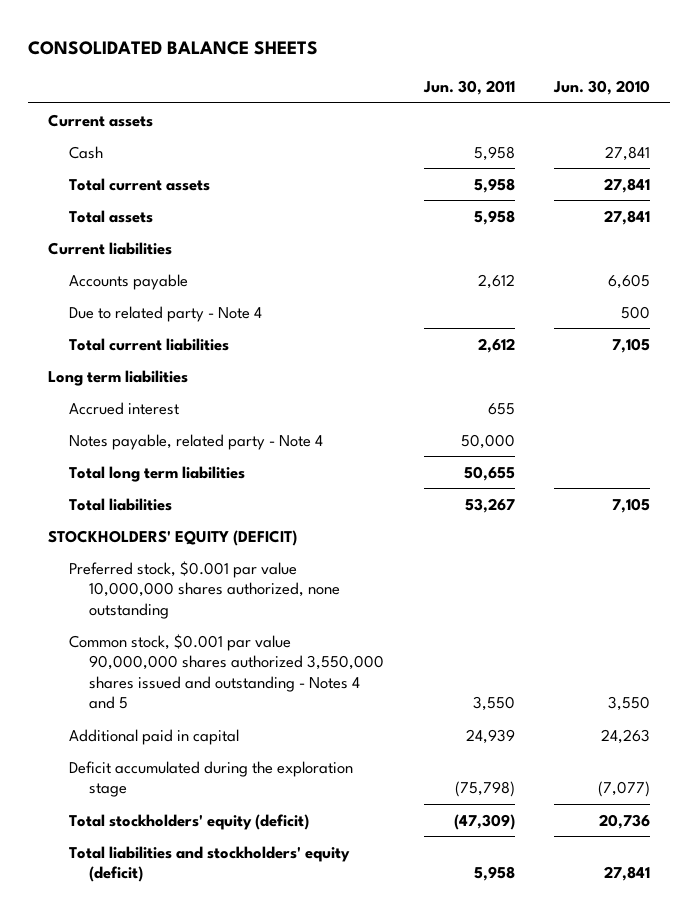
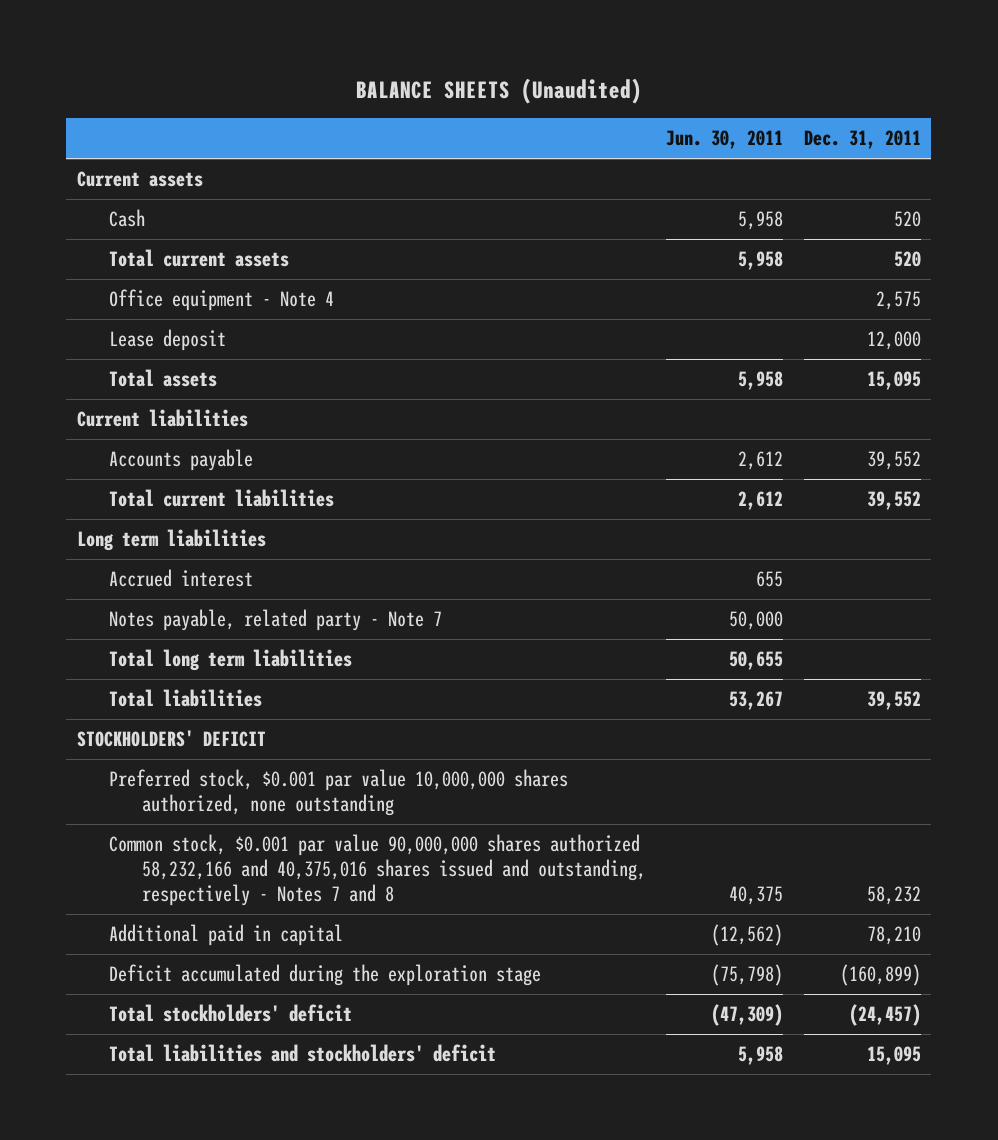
[28,41,319,56] CONSOLIDATED BALANCE SHEETS -> [355,77,642,104] BALANCE SHEETS (Unaudited)
[553,80,651,96] Jun. 30, 2010 -> none
none -> [803,130,921,150] Dec. 31, 2011
none -> [109,289,335,312] Office equipment - Note 4
none -> [109,329,227,352] Lease deposit
[68,305,262,322] Due to related party - Note 4 -> none
[68,433,323,450] Notes payable, related party - Note 4 -> [109,609,443,632] Notes payable, related party - Note 7
[48,529,298,546] STOCKHOLDERS' EQUITY (DEFICIT) -> [76,730,266,748] STOCKHOLDERS' DEFICIT
[68,633,384,710] Common stock, $0.001 par value 90,000,000 shares authorized 3,550,000 shares issued and outstanding - Notes 4 and 5 -> [109,834,646,907] Common stock, $0.001 par value 90,000,000 shares authorized 58,232,166 and 40,375,016 shares issued and outstanding, respectively - Notes 7 and 8
[472,696,515,712] 3,550 -> [729,886,784,906] 40,375
[465,728,515,744] 24,939 -> [711,924,784,947] (12,562)
[68,813,309,830] Total stockholders' equity (deficit) -> [109,1004,353,1023] Total stockholders' deficit
[68,845,350,883] Total liabilities and stockholders' equity (deficit) -> [109,1044,497,1063] Total liabilities and stockholders' deficit

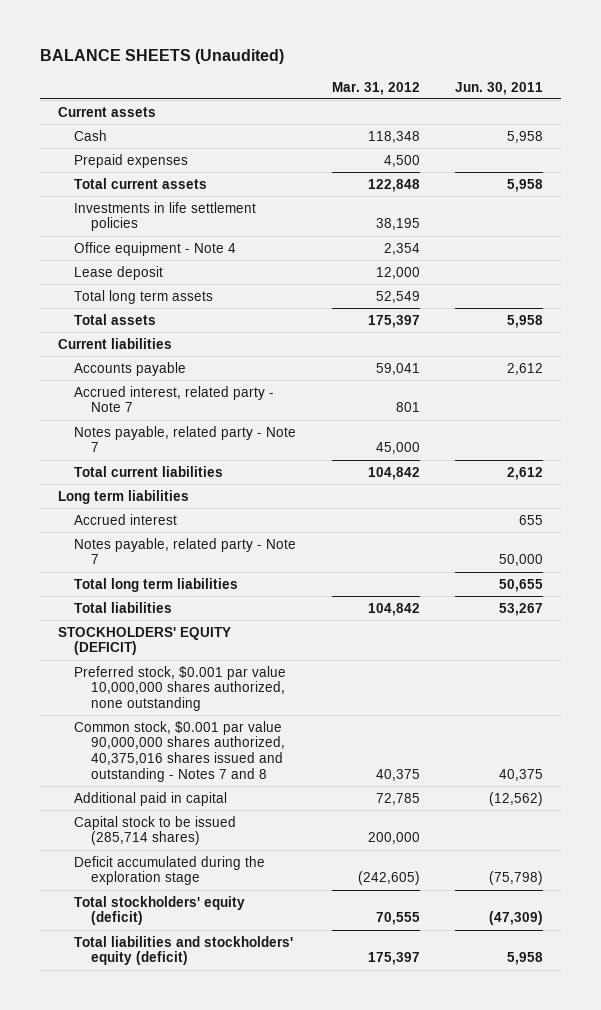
[803,130,921,150] Dec. 31, 2011 -> none
none -> [331,81,420,95] Mar. 31, 2012
none -> [74,153,189,168] Prepaid expenses
none -> [74,201,257,232] Investments in life settlement policies
none -> [74,289,214,304] Total long term assets
none -> [74,385,275,413] Accrued interest, related party - Note 7
none -> [74,425,297,453] Notes payable, related party - Note 7
[76,730,266,748] STOCKHOLDERS' DEFICIT -> [57,626,231,656] STOCKHOLDERS' EQUITY (DEFICIT)
[109,834,646,907] Common stock, $0.001 par value 90,000,000 shares authorized 58,232,166 and 40,375,016 shares issued and outstanding, respectively - Notes 7 and 8 -> [74,720,286,782] Common stock, $0.001 par value 90,000,000 shares authorized, 40,375,016 shares issued and outstanding - Notes 7 and 8
none -> [74,815,237,846] Capital stock to be issued (285,714 shares)
[109,1004,353,1023] Total stockholders' deficit -> [74,895,246,926] Total stockholders' equity (deficit)
[109,1044,497,1063] Total liabilities and stockholders' deficit -> [74,935,294,966] Total liabilities and stockholders' equity (deficit)

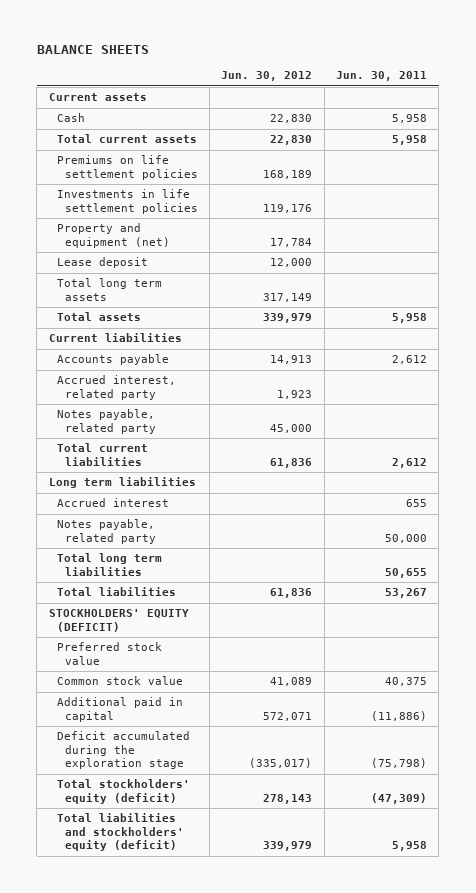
[39,49,284,65] BALANCE SHEETS (Unaudited) -> [36,44,149,54] BALANCE SHEETS
[331,81,420,95] Mar. 31, 2012 -> none
none -> [221,71,313,82] Jun. 30, 2012
[74,153,189,168] Prepaid expenses -> none
none -> [56,155,198,180] Premiums on life settlement policies
[74,241,237,256] Office equipment - Note 4 -> [56,223,170,248] Property and equipment (net)
[74,385,275,413] Accrued interest, related party - Note 7 -> [56,375,176,400] Accrued interest, related party
[74,425,297,453] Notes payable, related party - Note 7 -> [56,409,156,434] Notes payable, related party
[74,537,297,565] Notes payable, related party - Note 7 -> [56,519,156,544] Notes payable, related party
[74,815,237,846] Capital stock to be issued (285,714 shares) -> none
[74,665,287,712] Preferred stock, $0.001 par value 10,000,000 shares authorized, none outstanding -> [56,642,162,665] Preferred stock value
[74,720,286,782] Common stock, $0.001 par value 90,000,000 shares authorized, 40,375,016 shares issued and outstanding - Notes 7 and 8 -> [56,676,183,686] Common stock value
[489,791,544,806] (12,562) -> [371,710,428,721] (11,886)

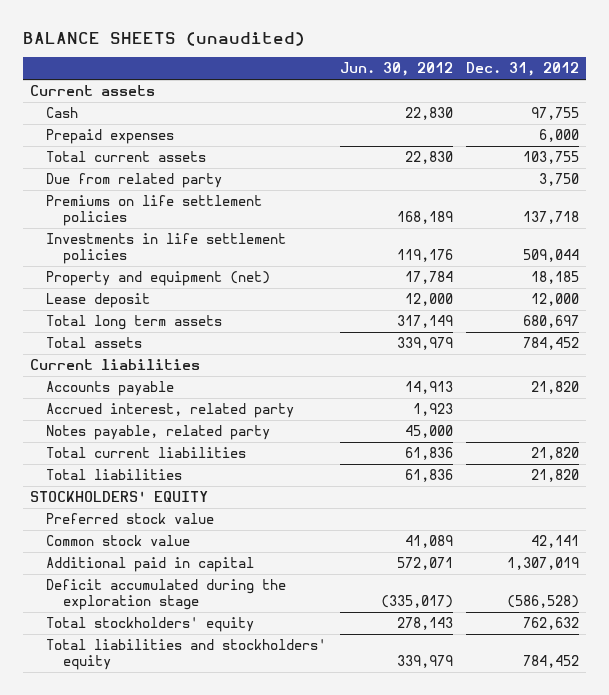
[36,44,149,54] BALANCE SHEETS -> [23,31,306,46] BALANCE SHEETS (unaudited)
[336,71,428,82] Jun. 30, 2011 -> none
none -> [466,62,580,77] Dec. 31, 2012
none -> [46,129,175,145] Prepaid expenses
none -> [46,173,223,189] Due from related party
[48,477,196,489] Long term liabilities -> none
[56,498,169,508] Accrued interest -> none
[56,519,156,544] Notes payable, related party -> none
[56,553,162,576] Total long term liabilities -> none
[48,609,189,632] STOCKHOLDERS' EQUITY (DEFICIT) -> [29,491,208,503] STOCKHOLDERS' EQUITY
[56,779,190,804] Total stockholders' equity (deficit) -> [46,617,255,633] Total stockholders' equity
[56,813,184,852] Total liabilities and stockholders' equity (deficit) -> [46,639,327,670] Total liabilities and stockholders' equity

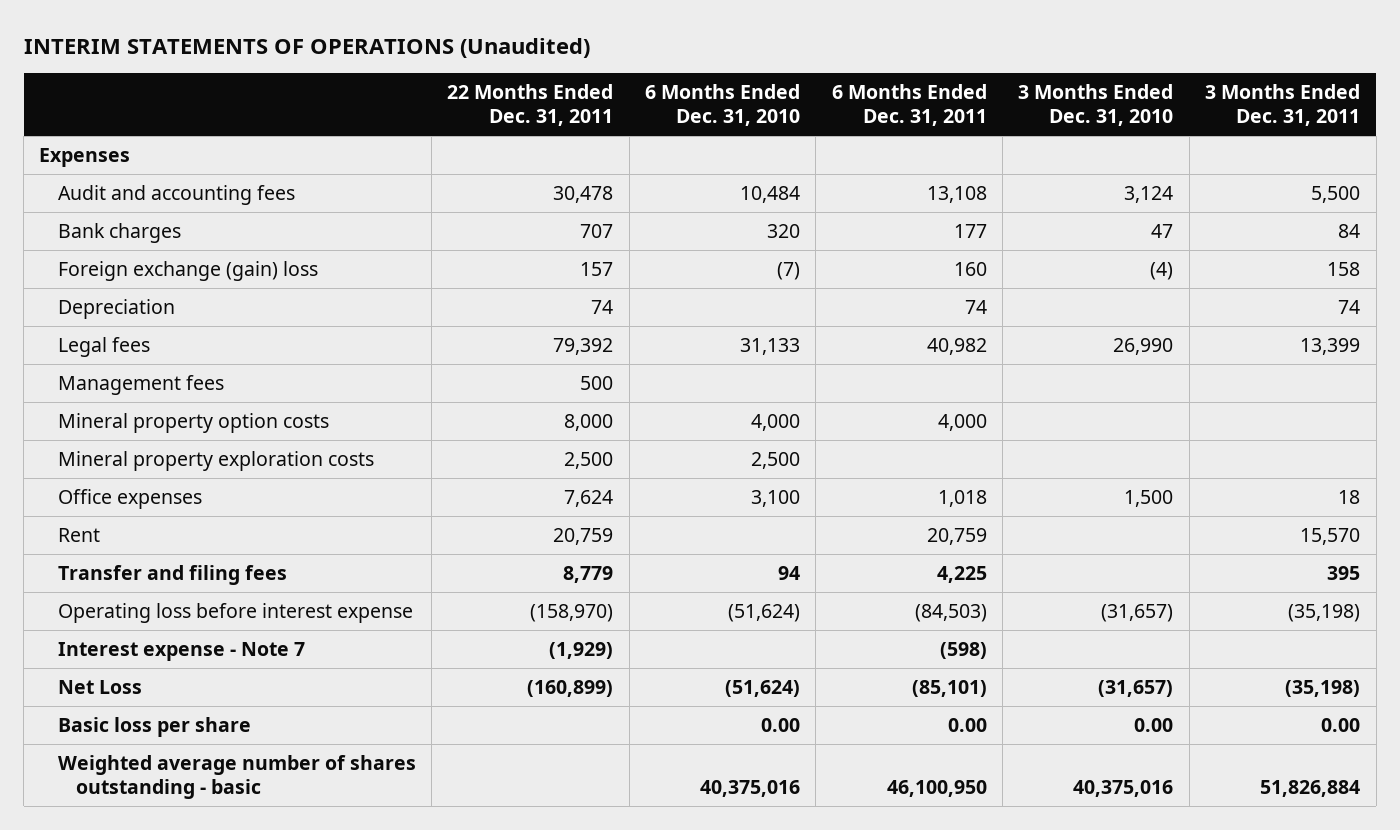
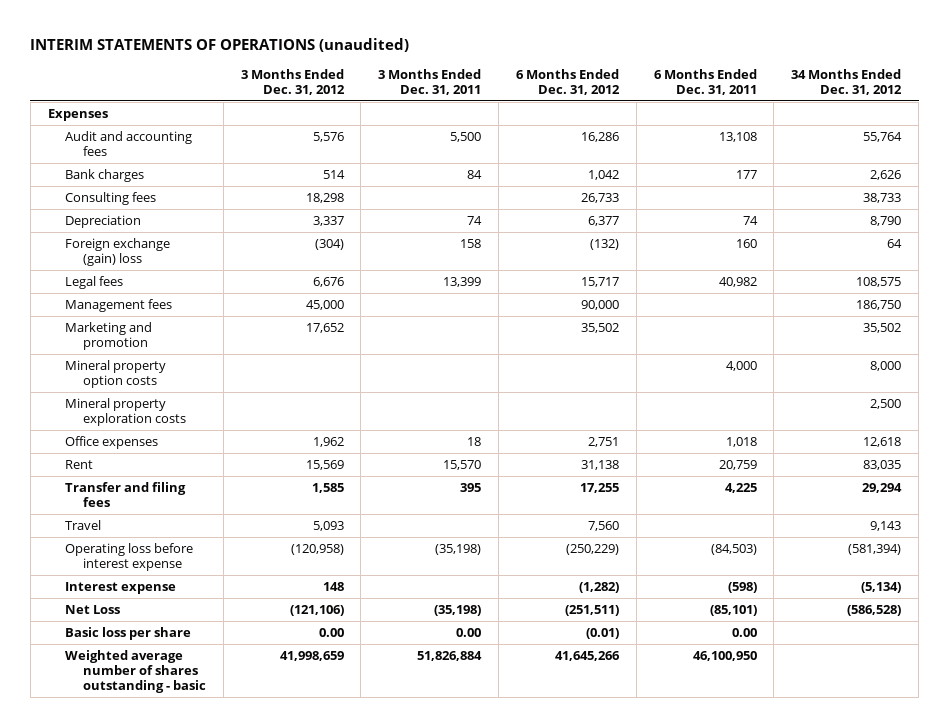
[23,37,590,58] INTERIM STATEMENTS OF OPERATIONS (Unaudited) -> [30,37,410,52] INTERIM STATEMENTS OF OPERATIONS (unaudited)
[447,83,614,127] 22 Months Ended Dec. 31, 2011 -> none
[645,83,801,127] 6 Months Ended Dec. 31, 2010 -> none
[1018,83,1174,127] 3 Months Ended Dec. 31, 2010 -> none
none -> [240,68,345,95] 3 Months Ended Dec. 31, 2012
none -> [515,68,620,95] 6 Months Ended Dec. 31, 2012
none -> [791,68,903,95] 34 Months Ended Dec. 31, 2012
none -> [65,191,157,205] Consulting fees
[57,260,318,281] Foreign exchange (gain) loss -> [65,237,171,267] Foreign exchange (gain) loss
none -> [65,321,153,351] Marketing and promotion
none -> [65,519,102,530] Travel
[57,641,305,661] Interest expense - Note 7 -> [65,581,177,594] Interest expense

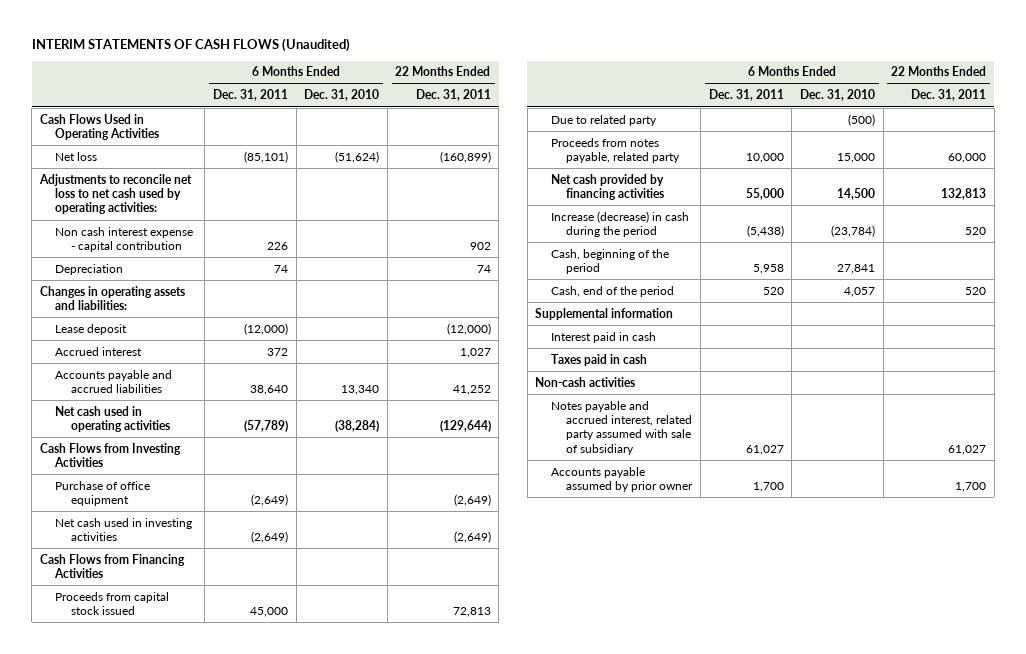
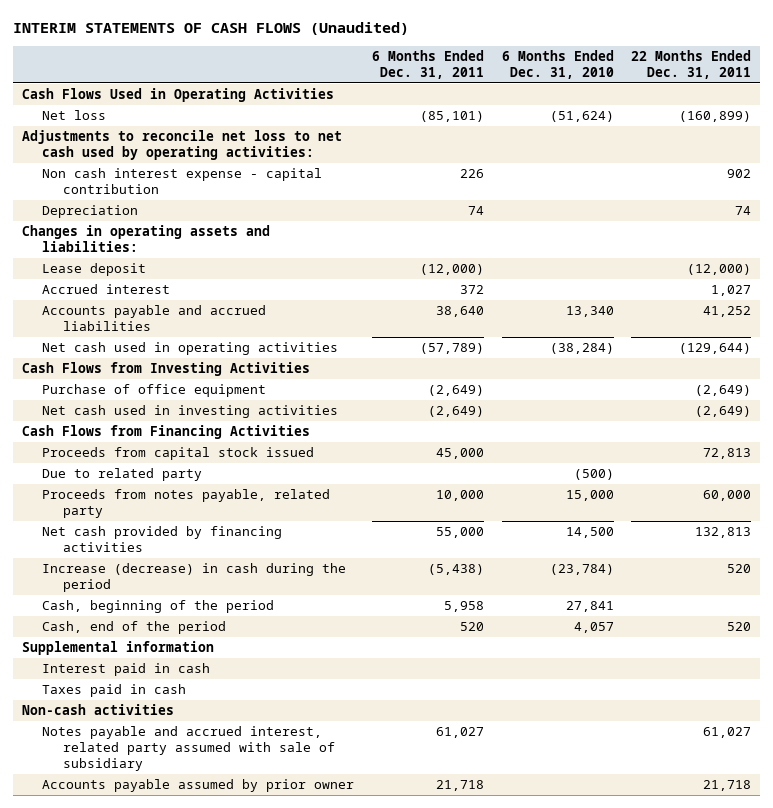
[752,481,784,492] 1,700 -> [435,780,484,792] 21,718
[955,481,987,492] 1,700 -> [703,780,752,792] 21,718

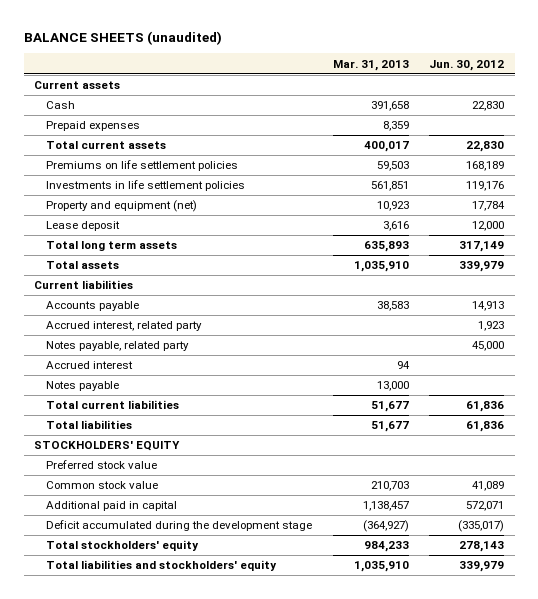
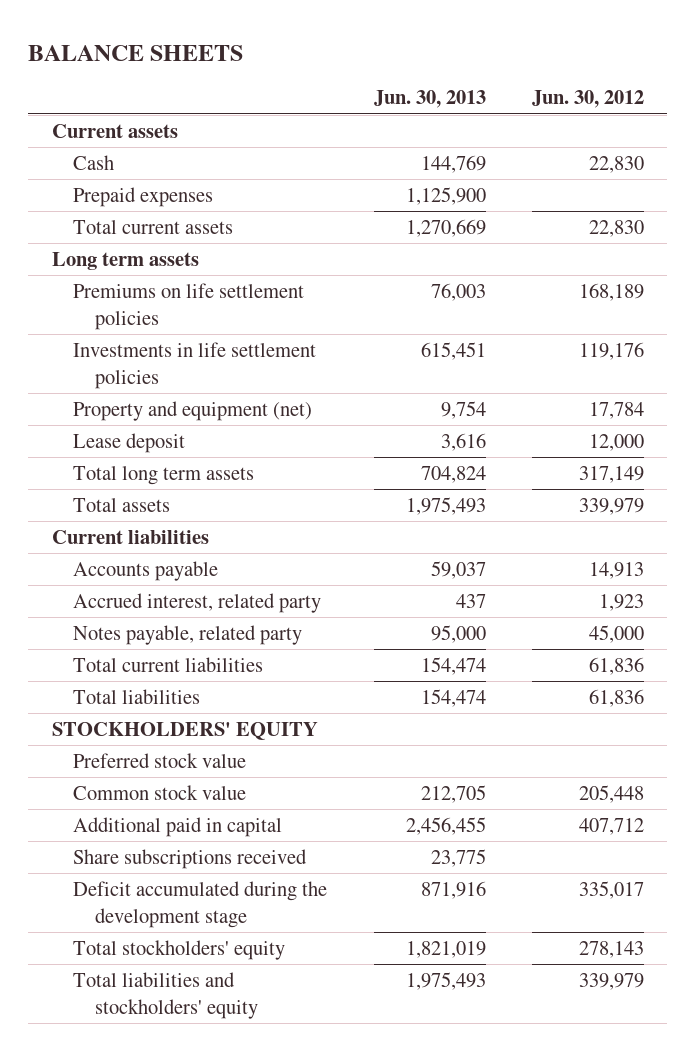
[23,30,222,45] BALANCE SHEETS (unaudited) -> [28,44,244,61] BALANCE SHEETS
[332,59,409,71] Mar. 31, 2013 -> none
none -> [373,90,486,109] Jun. 30, 2013
none -> [51,252,199,271] Long term assets
[46,361,134,370] Accrued interest -> none
[46,381,120,392] Notes payable -> none
[472,481,505,492] 41,089 -> [579,785,645,804] 205,448
[466,501,505,512] 572,071 -> [579,818,645,836] 407,712
none -> [73,849,308,870] Share subscriptions received
[458,520,505,533] (335,017) -> [579,881,645,900] 335,017

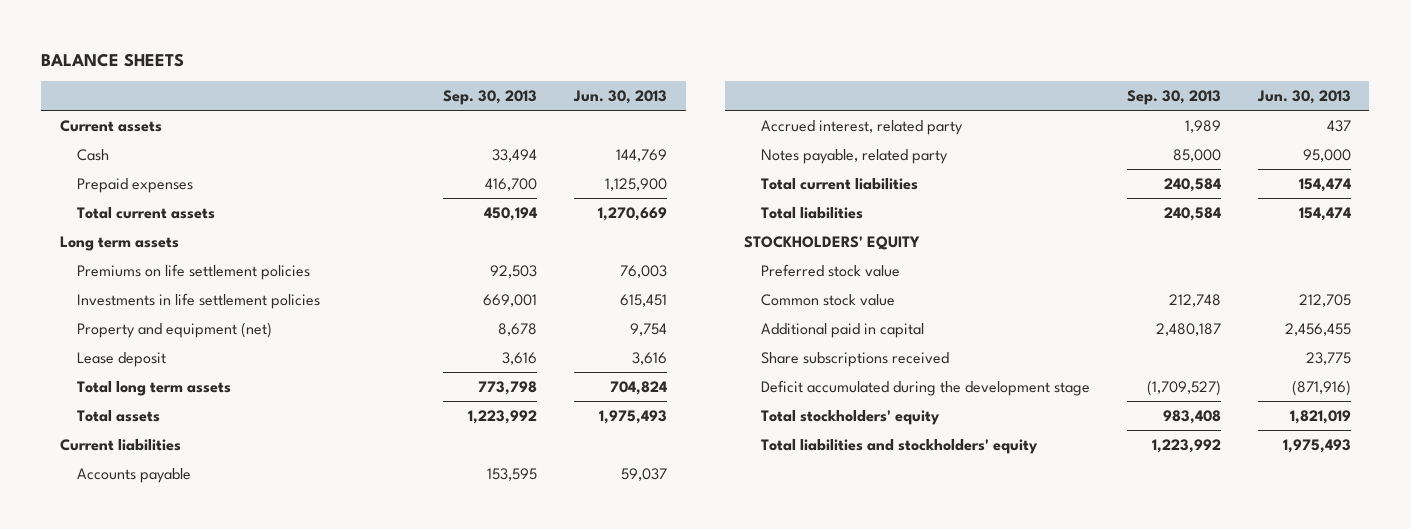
[532,90,645,109] Jun. 30, 2012 -> none
none -> [442,90,537,106] Sep. 30, 2013
[420,881,486,900] 871,916 -> [1291,379,1351,396] (871,916)

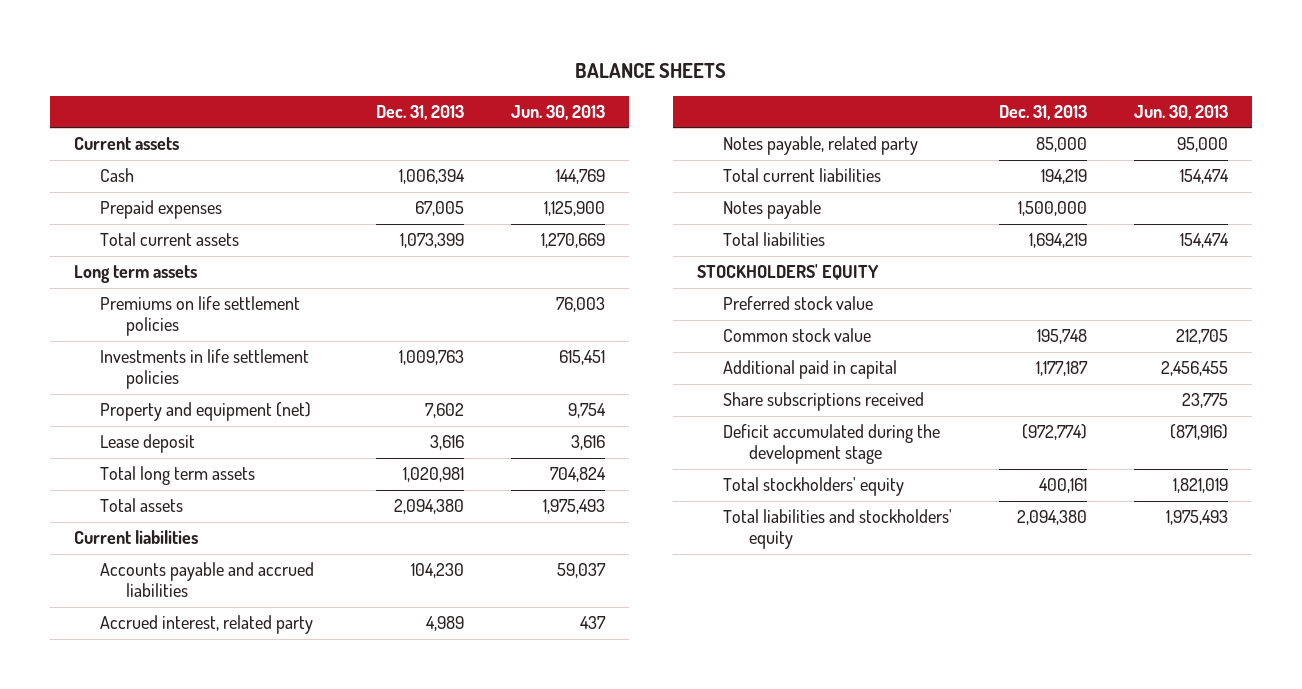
[442,90,537,106] Sep. 30, 2013 -> none
none -> [376,105,465,121] Dec. 31, 2013
[76,467,191,483] Accounts payable -> [99,562,314,598] Accounts payable and accrued liabilities
none -> [722,200,821,220] Notes payable

